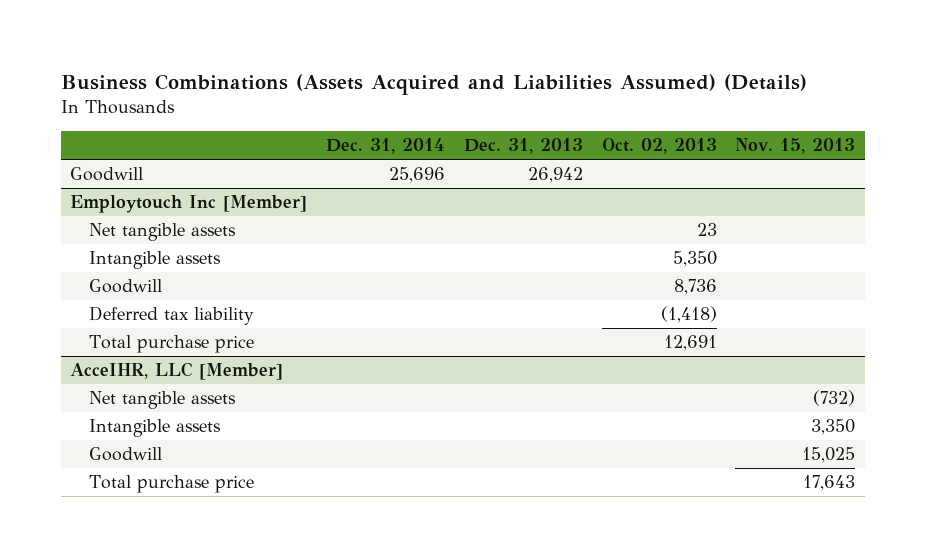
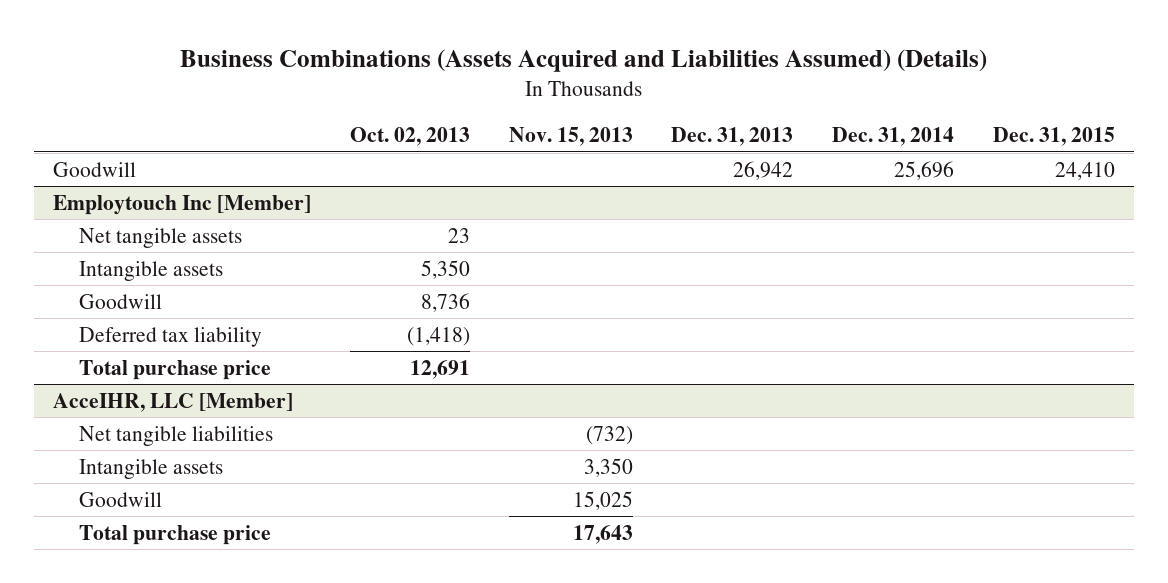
none -> [992,127,1115,147] Dec. 31, 2015
[89,391,237,410] Net tangible assets -> [78,425,273,446] Net tangible liabilities

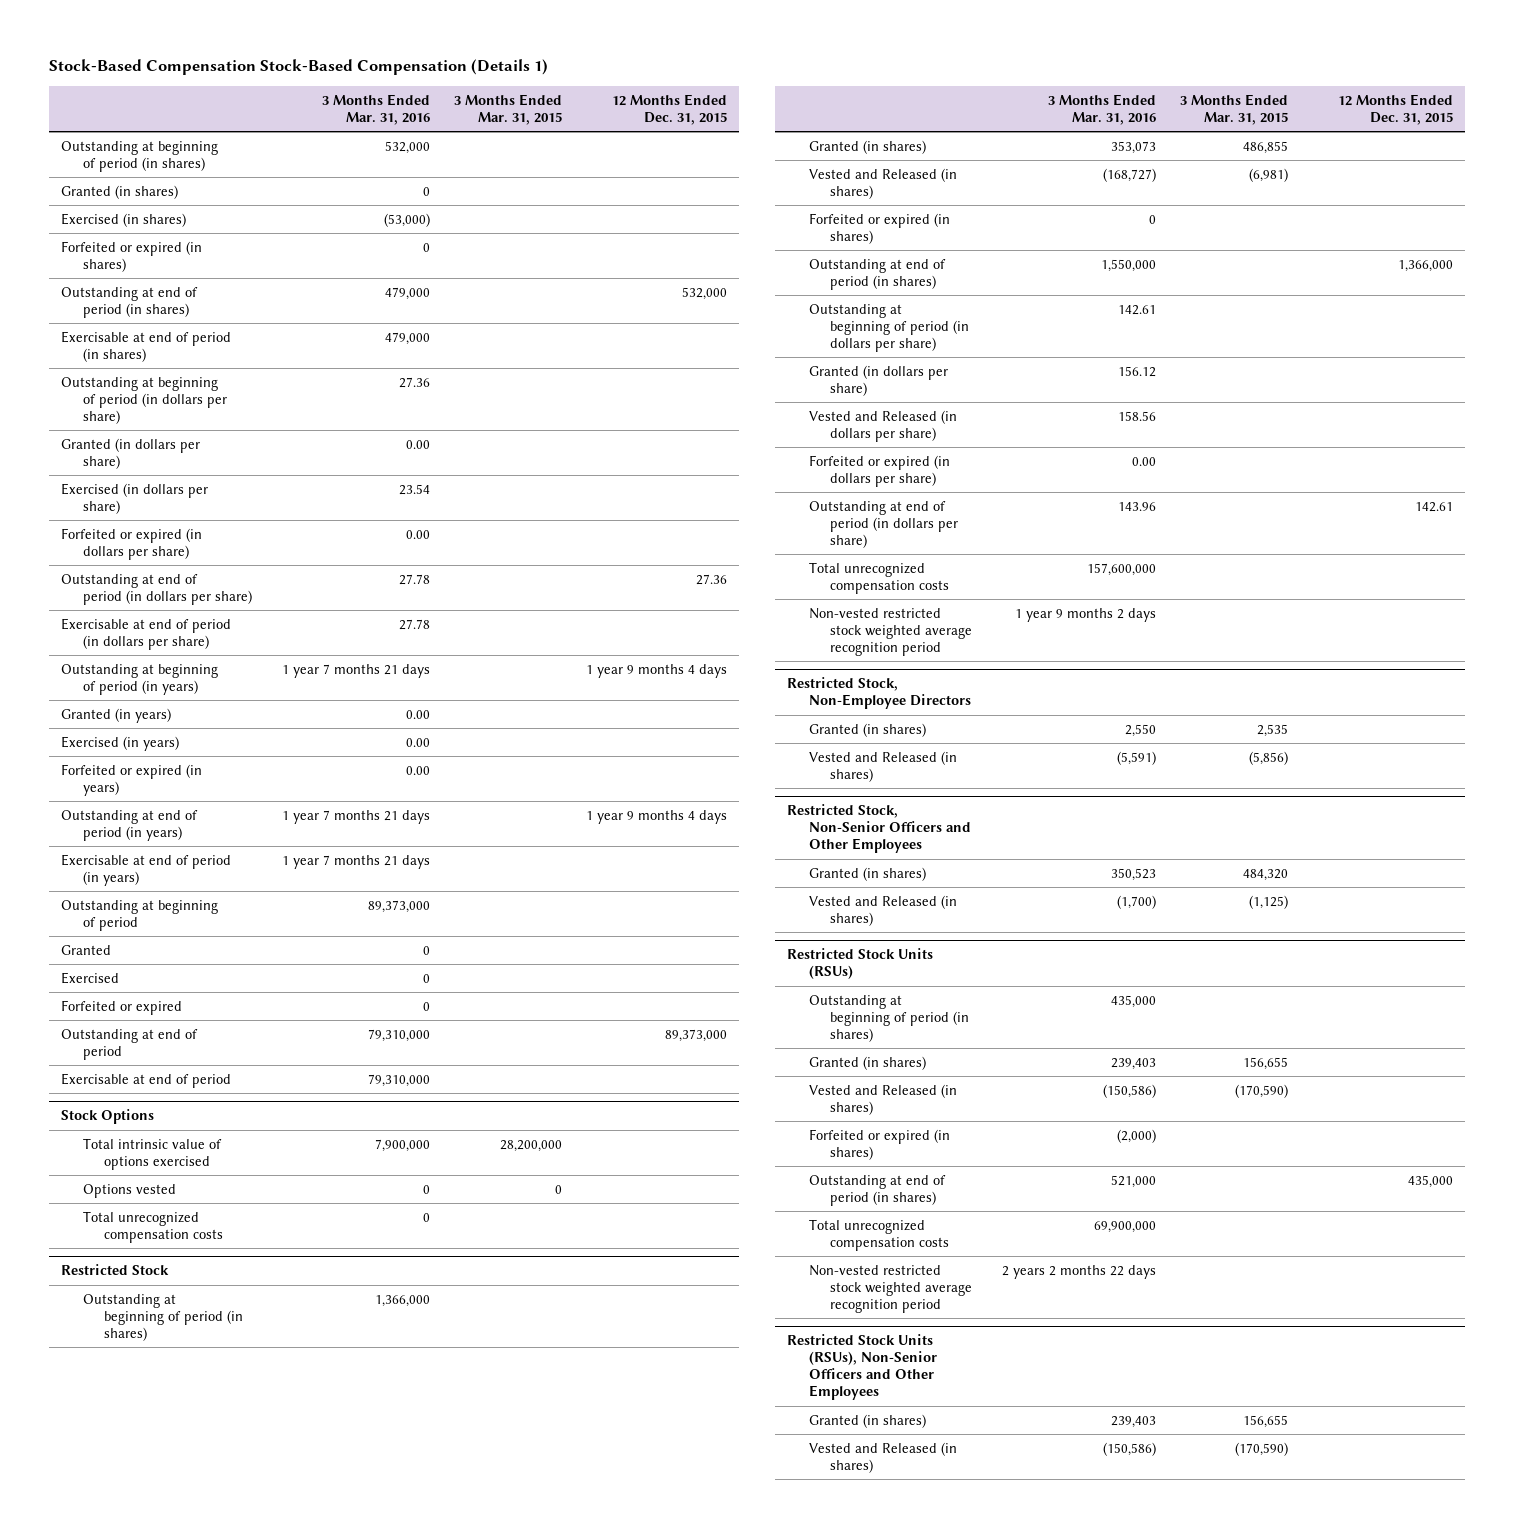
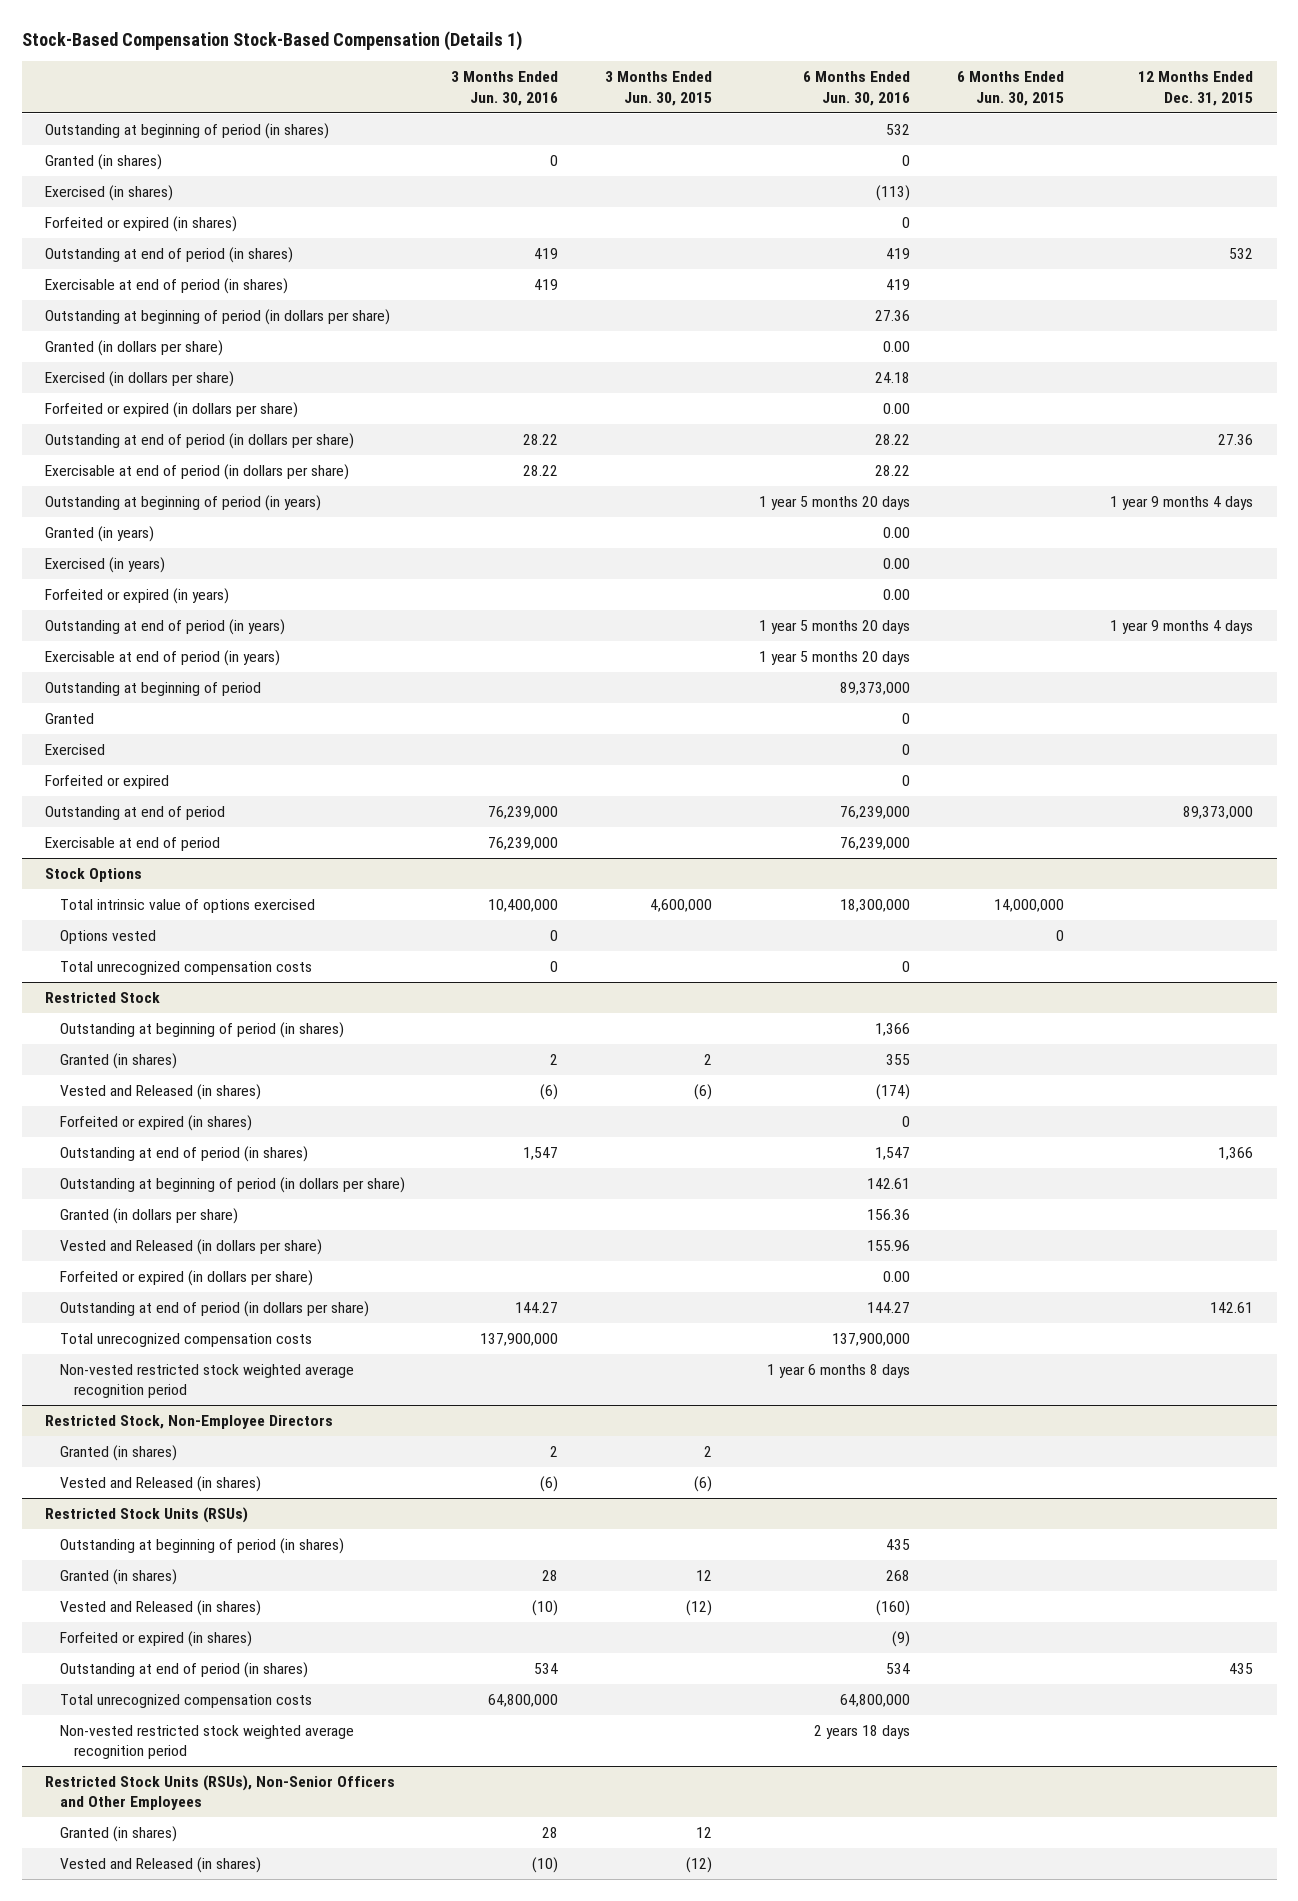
[321,93,430,125] 3 Months Ended Mar. 31, 2016 -> none
[453,93,562,125] 3 Months Ended Mar. 31, 2015 -> none
none -> [451,71,559,106] 3 Months Ended Jun. 30, 2016
none -> [605,71,713,106] 3 Months Ended Jun. 30, 2015
none -> [802,71,910,106] 6 Months Ended Jun. 30, 2016
none -> [956,71,1064,106] 6 Months Ended Jun. 30, 2015
[681,286,727,300] 532,000 -> [1229,248,1254,260] 532
[1397,259,1453,272] 1,366,000 -> [1218,1147,1254,1161] 1,366
[787,804,971,854] Restricted Stock, Non-Senior Officers and Other Employees -> none
[808,866,926,881] Granted (in shares) -> none
[808,894,957,926] Vested and Released (in shares) -> none
[1407,1174,1453,1188] 435,000 -> [1229,1663,1254,1675] 435

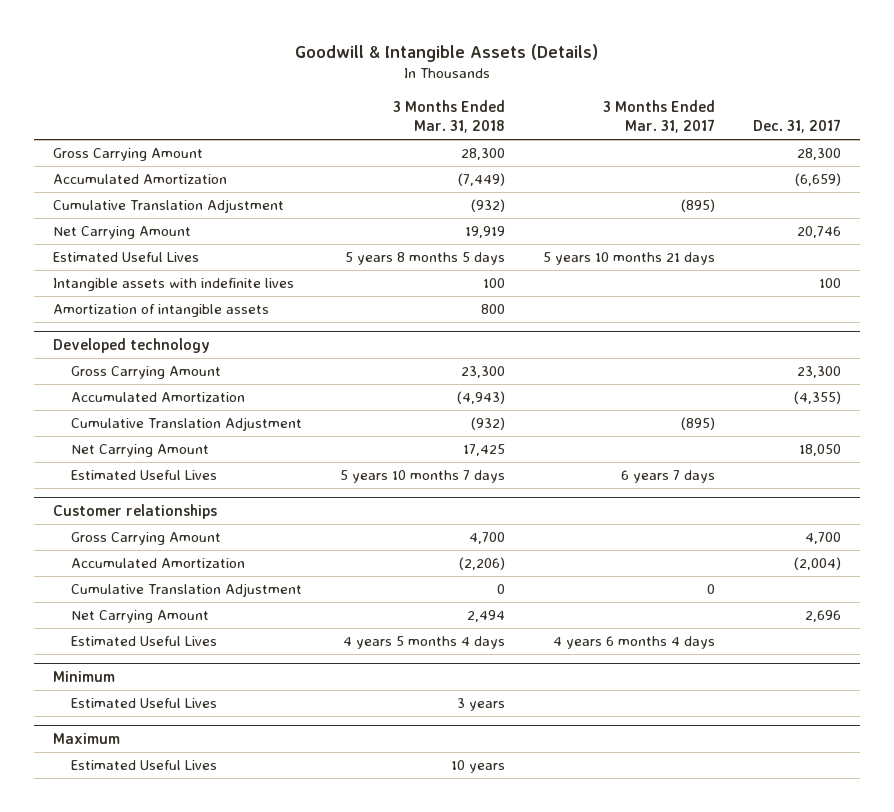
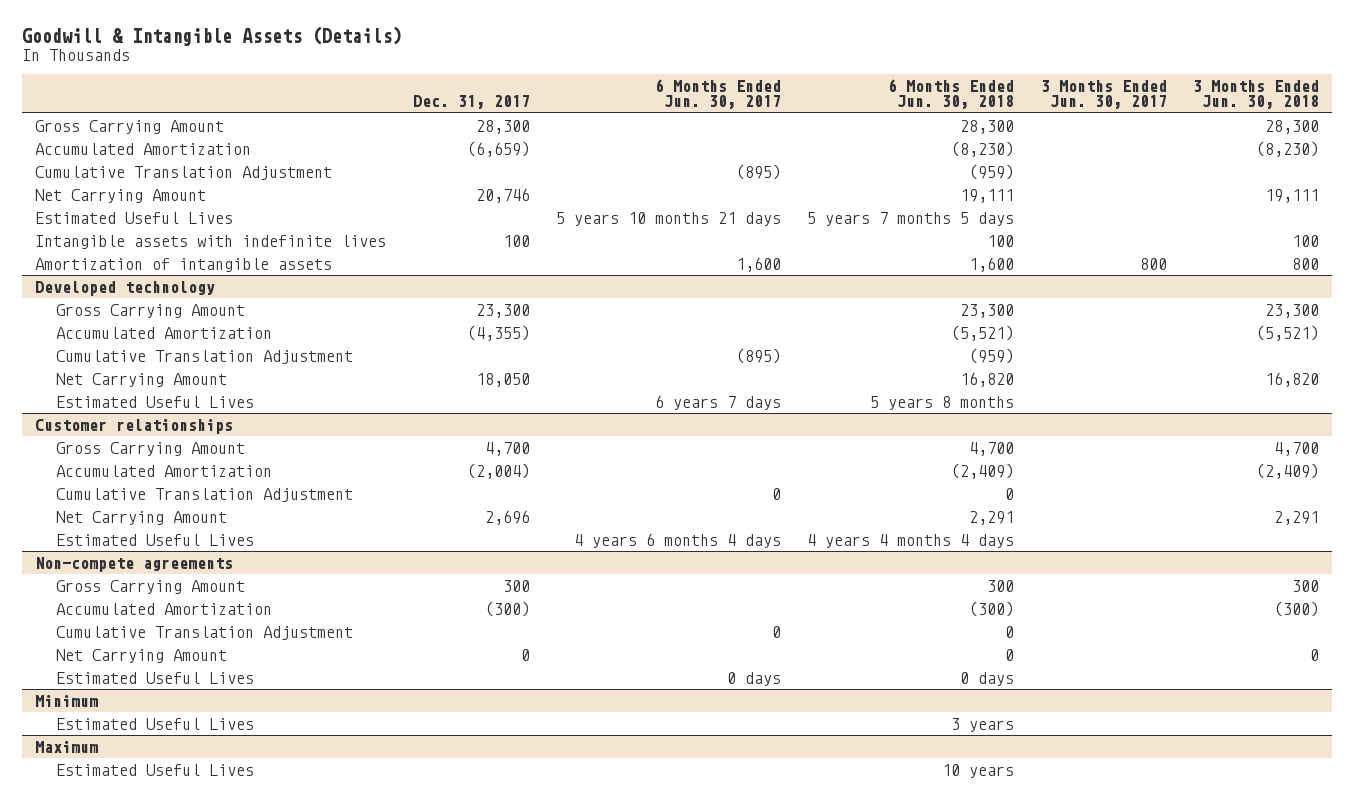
[393,99,506,134] 3 Months Ended Mar. 31, 2018 -> none
[602,99,715,134] 3 Months Ended Mar. 31, 2017 -> none
none -> [654,78,781,110] 6 Months Ended Jun. 30, 2017
none -> [888,78,1015,110] 6 Months Ended Jun. 30, 2018
none -> [1040,79,1167,110] 3 Months Ended Jun. 30, 2017
none -> [1192,79,1319,110] 3 Months Ended Jun. 30, 2018
none -> [35,556,234,572] Non-compete agreements
none -> [56,579,246,594] Gross Carrying Amount
none -> [56,602,273,615] Accumulated Amortization
none -> [56,625,354,640] Cumulative Translation Adjustment
none -> [56,648,228,663] Net Carrying Amount
none -> [56,671,255,684] Estimated Useful Lives

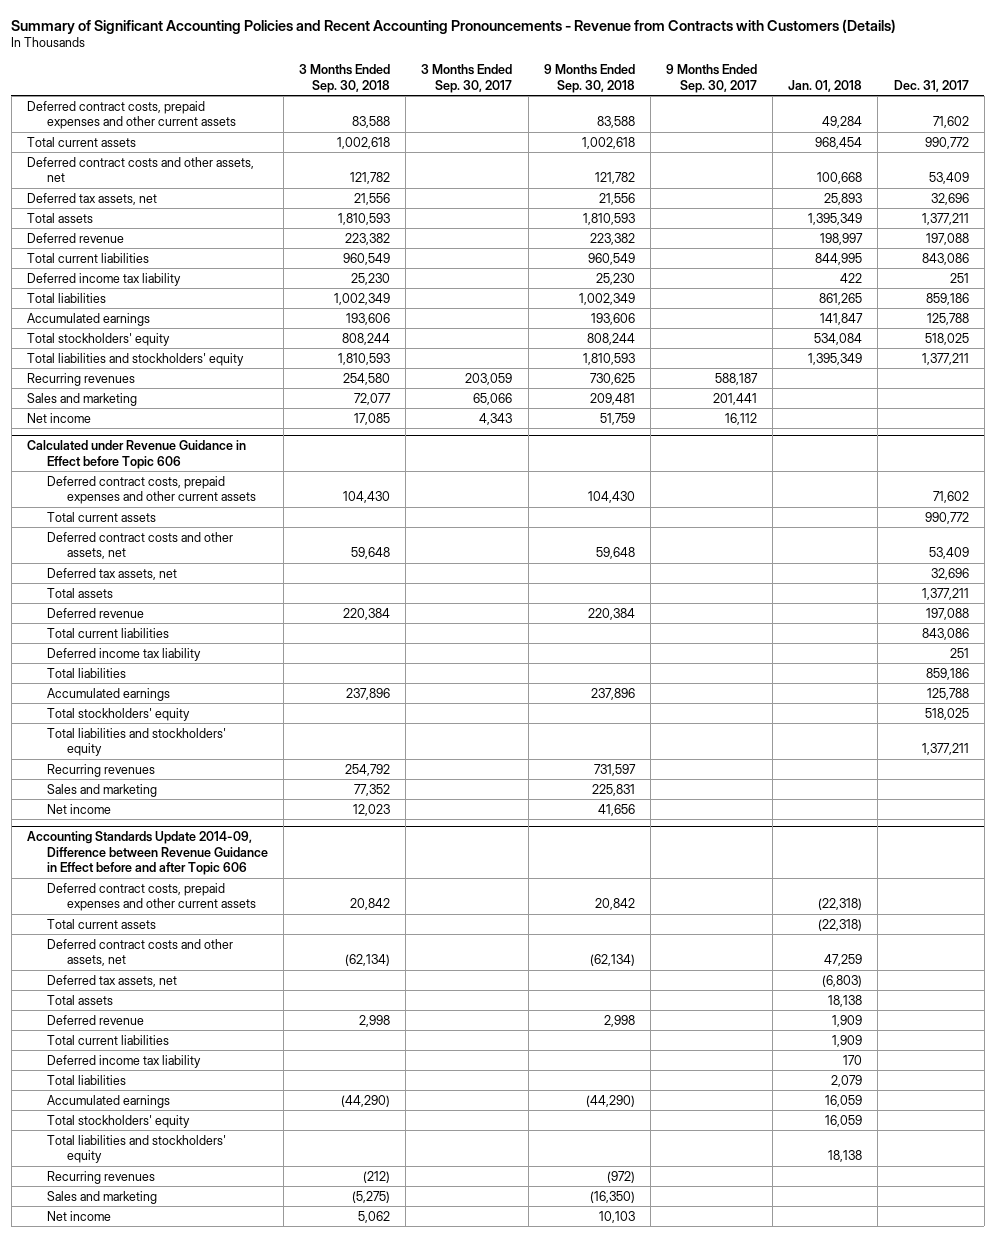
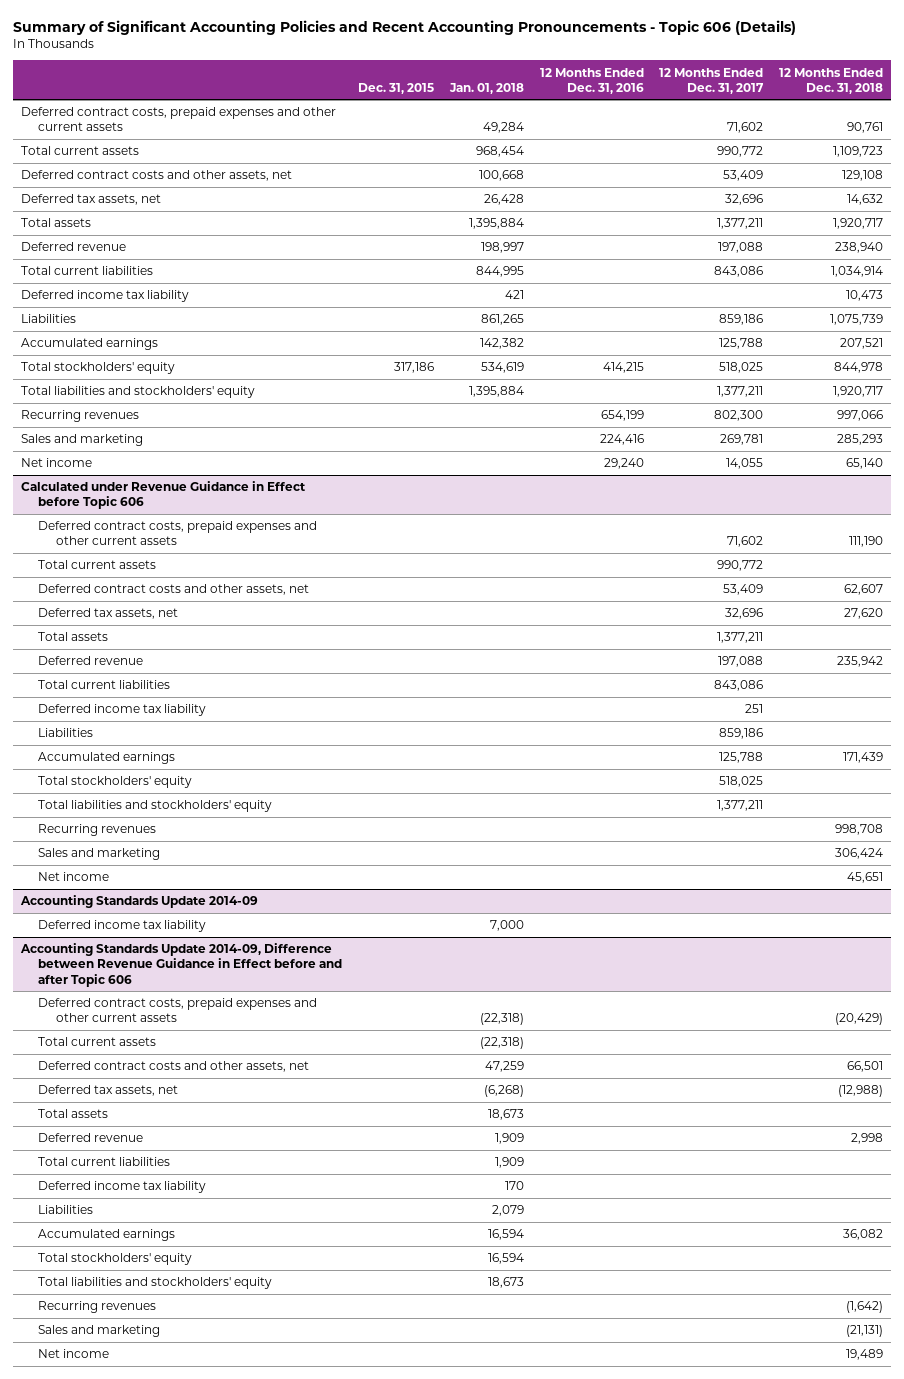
[11,18,897,34] Summary of Significant Accounting Policies and Recent Accounting Pronouncements - Revenue from Contracts with Customers (Details) -> [13,19,797,35] Summary of Significant Accounting Policies and Recent Accounting Pronouncements - Topic 606 (Details)
[299,64,391,93] 3 Months Ended Sep. 30, 2018 -> none
[421,64,513,93] 3 Months Ended Sep. 30, 2017 -> none
[543,64,635,93] 9 Months Ended Sep. 30, 2018 -> none
[665,64,757,93] 9 Months Ended Sep. 30, 2017 -> none
[893,79,969,92] Dec. 31, 2017 -> none
none -> [358,82,435,94] Dec. 31, 2015
none -> [539,67,644,94] 12 Months Ended Dec. 31, 2016
none -> [659,67,765,94] 12 Months Ended Dec. 31, 2017
none -> [779,67,884,94] 12 Months Ended Dec. 31, 2018
[824,192,863,205] 25,893 -> [483,194,524,206] 26,428
[808,212,863,225] 1,395,349 -> [468,218,524,230] 1,395,884
[840,272,863,283] 422 -> [504,290,524,300] 421
[27,292,107,303] Total liabilities -> [21,314,77,324] Liabilities
[820,312,864,325] 141,847 -> [479,338,524,350] 142,382
[814,332,863,345] 534,084 -> [480,362,524,374] 534,619
[808,352,863,365] 1,395,349 -> [468,386,524,398] 1,395,884
[46,667,126,678] Total liabilities -> [38,728,94,738] Liabilities
none -> [20,895,259,909] Accounting Standards Update 2014-09
none -> [38,920,207,933] Deferred income tax liability
[822,974,863,987] (6,803) -> [483,1085,524,1098] (6,268)
[828,994,863,1007] 18,138 -> [487,1109,524,1121] 18,673
[46,1074,126,1085] Total liabilities -> [38,1205,94,1215] Liabilities
[825,1094,863,1107] 16,059 -> [487,1229,524,1241] 16,594
[825,1114,863,1127] 16,059 -> [487,1253,524,1265] 16,594
[828,1149,863,1162] 18,138 -> [487,1277,524,1289] 18,673

